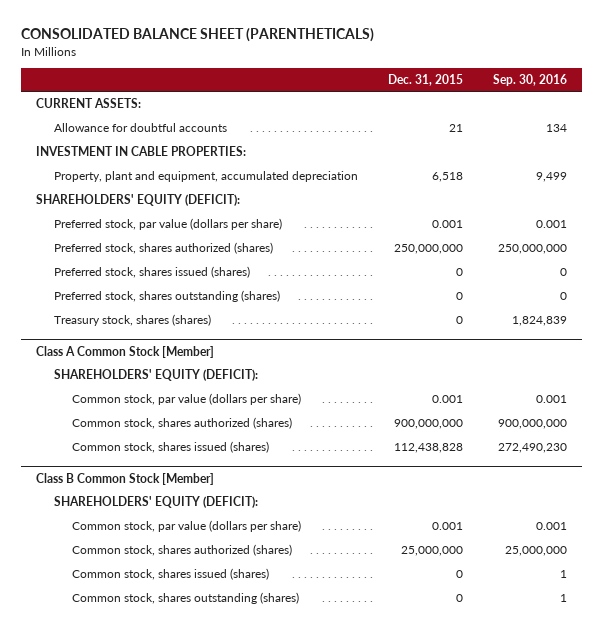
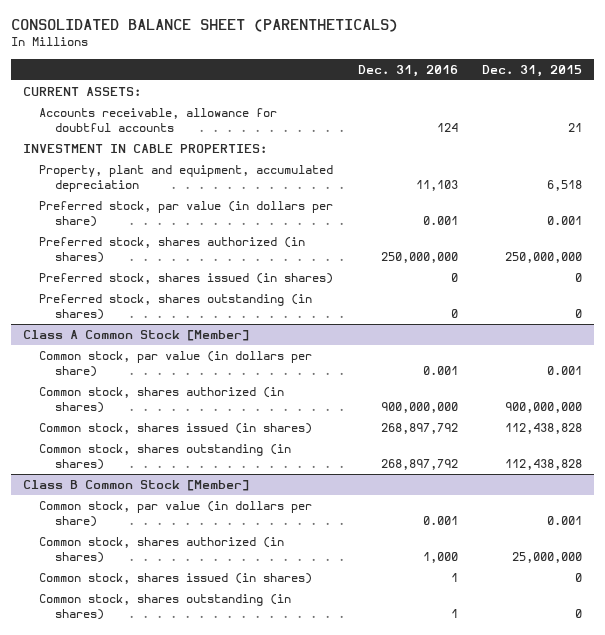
[493,73,568,86] Sep. 30, 2016 -> none
none -> [357,64,458,77] Dec. 31, 2016
[53,123,227,133] Allowance for doubtful accounts -> [39,108,278,132] Accounts receivable, allowance for doubtful accounts
[35,194,240,207] SHAREHOLDERS' EQUITY (DEFICIT): -> none
[53,314,211,327] Treasury stock, shares (shares) -> none
[53,218,282,231] Preferred stock, par value (dollars per share) -> [39,201,334,227] Preferred stock, par value (in dollars per share)
[53,242,273,255] Preferred stock, shares authorized (shares) -> [39,237,306,263] Preferred stock, shares authorized (in shares)
[53,266,250,279] Preferred stock, shares issued (shares) -> [39,273,334,285] Preferred stock, shares issued (in shares)
[53,290,280,303] Preferred stock, shares outstanding (shares) -> [39,294,313,320] Preferred stock, shares outstanding (in shares)
[53,369,258,382] SHAREHOLDERS' EQUITY (DEFICIT): -> none
[71,393,301,406] Common stock, par value (dollars per share) -> [39,351,313,377] Common stock, par value (in dollars per share)
[71,417,292,430] Common stock, shares authorized (shares) -> [39,387,285,413] Common stock, shares authorized (in shares)
[71,441,269,454] Common stock, shares issued (shares) -> [39,423,313,435] Common stock, shares issued (in shares)
none -> [39,444,292,470] Common stock, shares outstanding (in shares)
[53,496,258,509] SHAREHOLDERS' EQUITY (DEFICIT): -> none
[71,520,301,533] Common stock, par value (dollars per share) -> [39,501,313,527] Common stock, par value (in dollars per share)
[71,544,292,557] Common stock, shares authorized (shares) -> [39,537,285,563] Common stock, shares authorized (in shares)
[71,568,269,581] Common stock, shares issued (shares) -> [39,573,313,585] Common stock, shares issued (in shares)
[71,592,299,605] Common stock, shares outstanding (shares) -> [39,594,292,620] Common stock, shares outstanding (in shares)

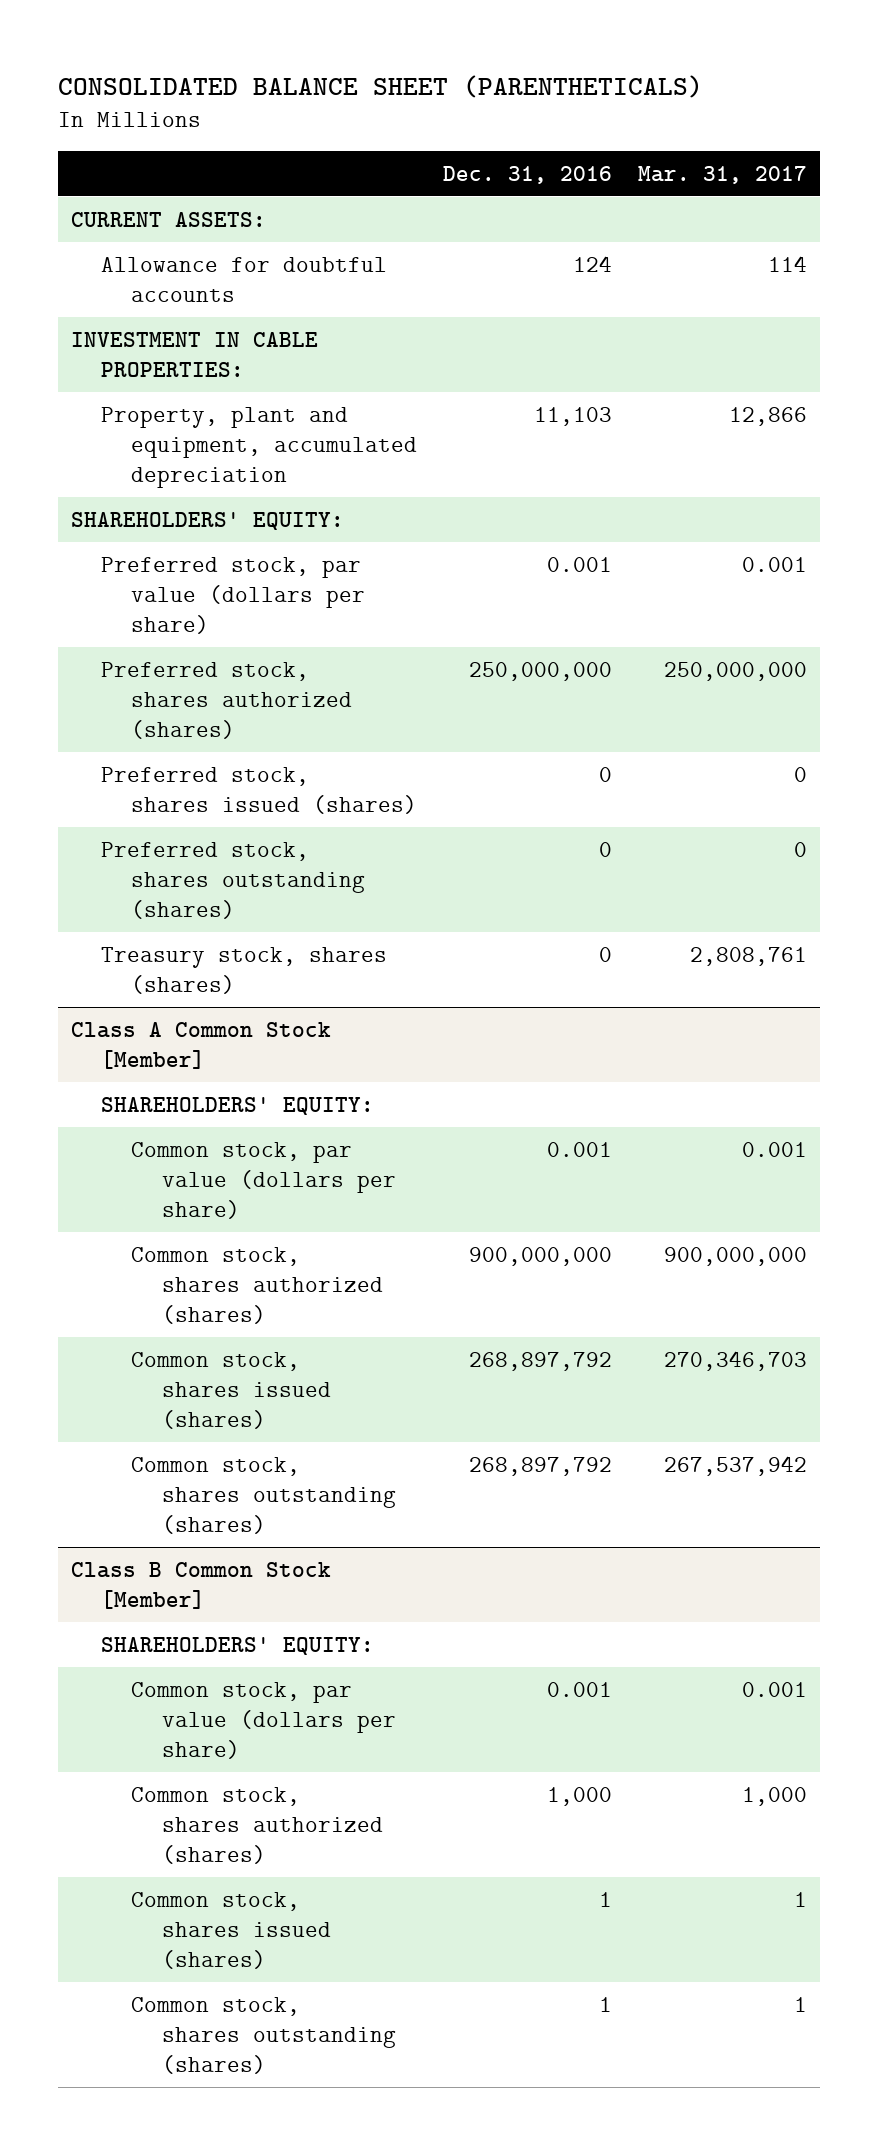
[481,64,582,77] Dec. 31, 2015 -> none
none -> [638,165,808,184] Mar. 31, 2017
[39,108,278,132] Accounts receivable, allowance for doubtful accounts -> [101,256,388,302] Allowance for doubtful accounts
none -> [70,511,344,530] SHAREHOLDERS' EQUITY:
[39,201,334,227] Preferred stock, par value (in dollars per share) -> [101,556,366,634] Preferred stock, par value (dollars per share)
[39,237,306,263] Preferred stock, shares authorized (in shares) -> [101,661,353,739] Preferred stock, shares authorized (shares)
[39,273,334,285] Preferred stock, shares issued (in shares) -> [101,766,418,814] Preferred stock, shares issued (shares)
[39,294,313,320] Preferred stock, shares outstanding (in shares) -> [101,841,366,919] Preferred stock, shares outstanding (shares)
none -> [101,946,388,994] Treasury stock, shares (shares)
none -> [101,1096,375,1115] SHAREHOLDERS' EQUITY:
[39,351,313,377] Common stock, par value (in dollars per share) -> [131,1141,396,1219] Common stock, par value (dollars per share)
[39,387,285,413] Common stock, shares authorized (in shares) -> [131,1246,383,1324] Common stock, shares authorized (shares)
[39,423,313,435] Common stock, shares issued (in shares) -> [131,1351,331,1429] Common stock, shares issued (shares)
[39,444,292,470] Common stock, shares outstanding (in shares) -> [131,1456,396,1534] Common stock, shares outstanding (shares)
none -> [101,1636,375,1655] SHAREHOLDERS' EQUITY:
[39,501,313,527] Common stock, par value (in dollars per share) -> [131,1681,396,1759] Common stock, par value (dollars per share)
[39,537,285,563] Common stock, shares authorized (in shares) -> [131,1786,383,1864] Common stock, shares authorized (shares)
[39,573,313,585] Common stock, shares issued (in shares) -> [131,1891,331,1969] Common stock, shares issued (shares)
[39,594,292,620] Common stock, shares outstanding (in shares) -> [131,1996,396,2074] Common stock, shares outstanding (shares)

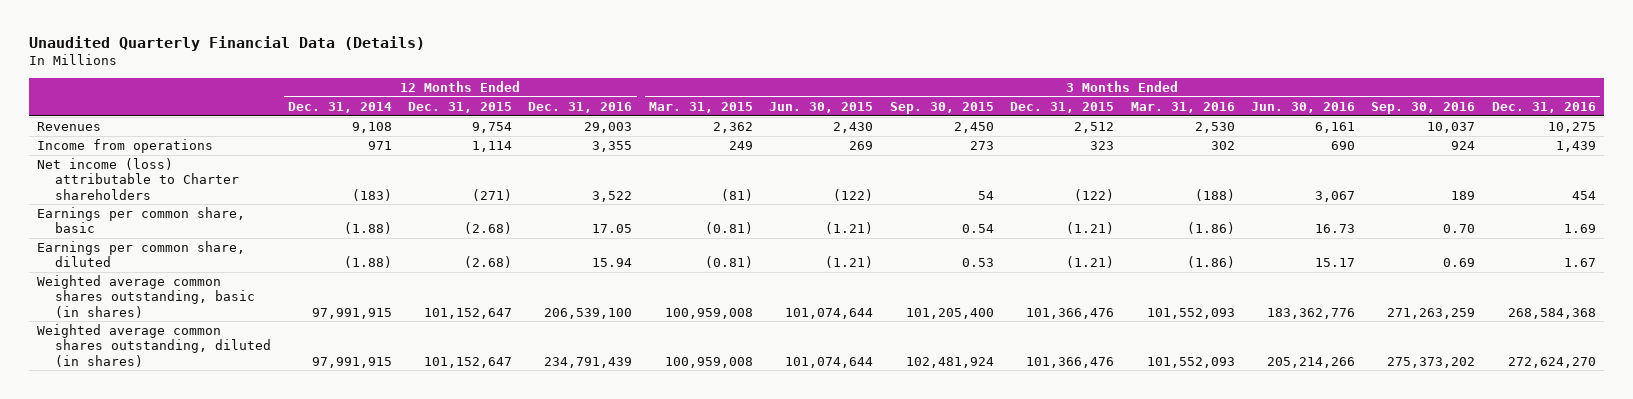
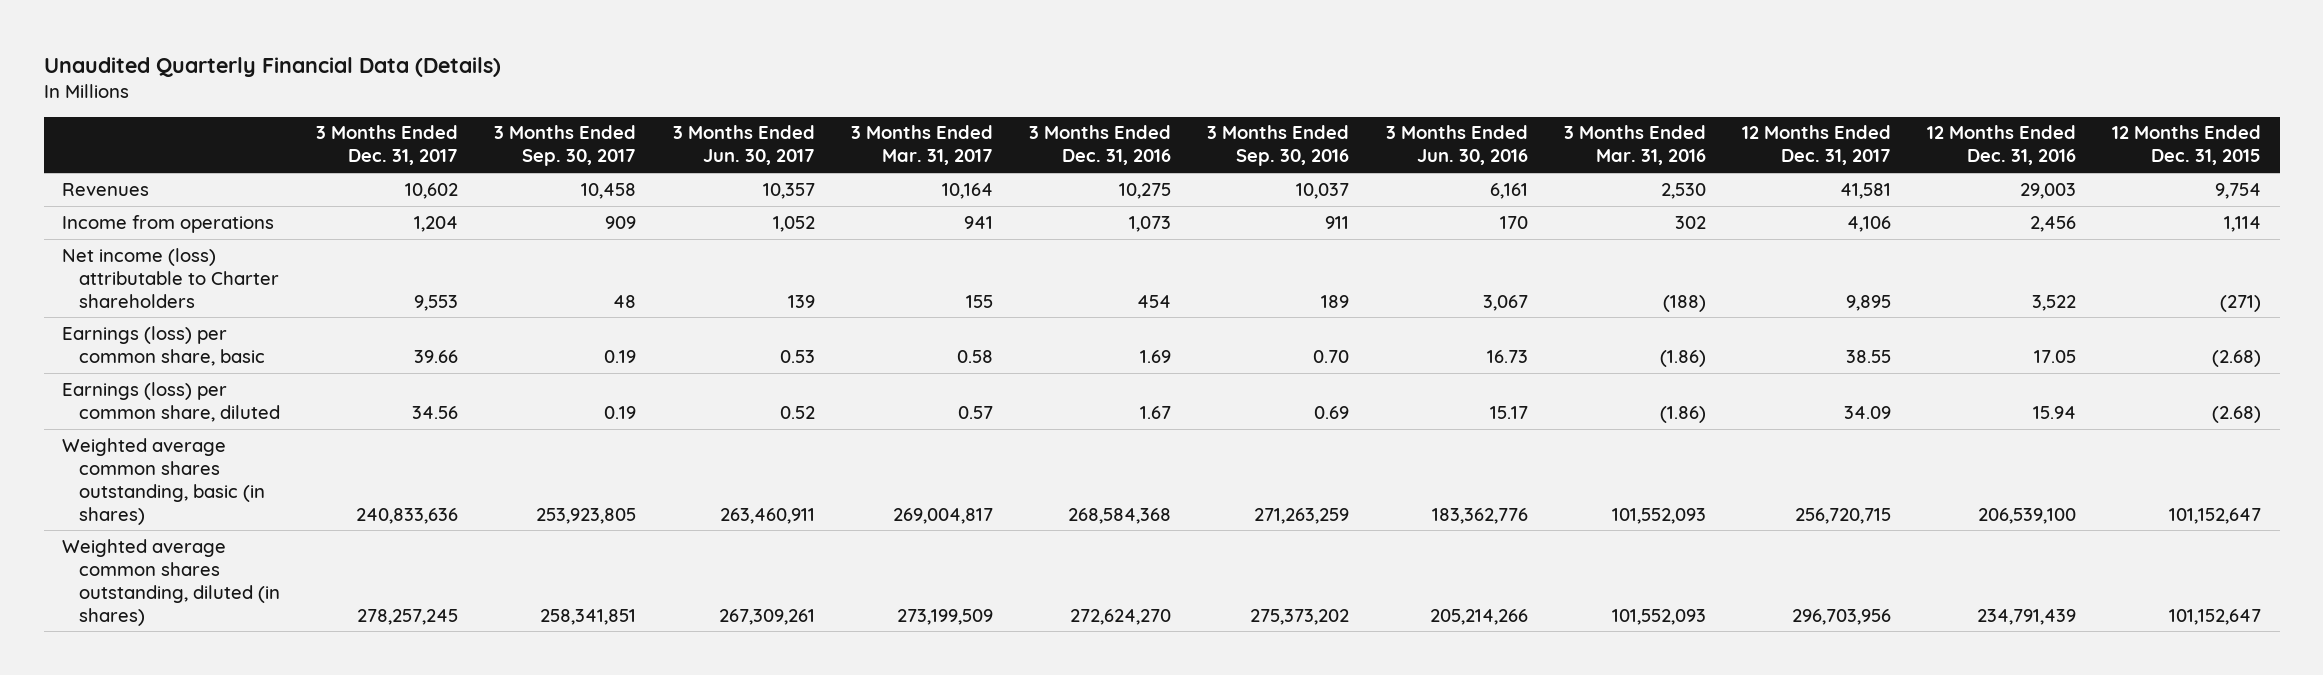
[287,101,392,113] Dec. 31, 2014 -> none
[648,101,753,113] Mar. 31, 2015 -> none
[769,101,874,113] Jun. 30, 2015 -> none
[889,101,994,114] Sep. 30, 2015 -> none
[1010,101,1115,113] Dec. 31, 2015 -> none
none -> [316,125,459,166] 3 Months Ended Dec. 31, 2017
none -> [494,125,637,167] 3 Months Ended Sep. 30, 2017
none -> [672,125,815,166] 3 Months Ended Jun. 30, 2017
none -> [850,125,993,166] 3 Months Ended Mar. 31, 2017
none -> [1742,125,1892,166] 12 Months Ended Dec. 31, 2017
[592,141,633,153] 3,355 -> [2030,215,2077,232] 2,456
[1330,141,1355,151] 690 -> [1499,215,1528,229] 170
[1451,141,1476,151] 924 -> [1325,215,1350,229] 911
[1555,141,1596,153] 1,439 -> [1129,215,1172,232] 1,073
[37,207,246,234] Earnings per common share, basic -> [61,325,265,366] Earnings (loss) per common share, basic
[37,241,246,268] Earnings per common share, diluted -> [61,381,280,422] Earnings (loss) per common share, diluted

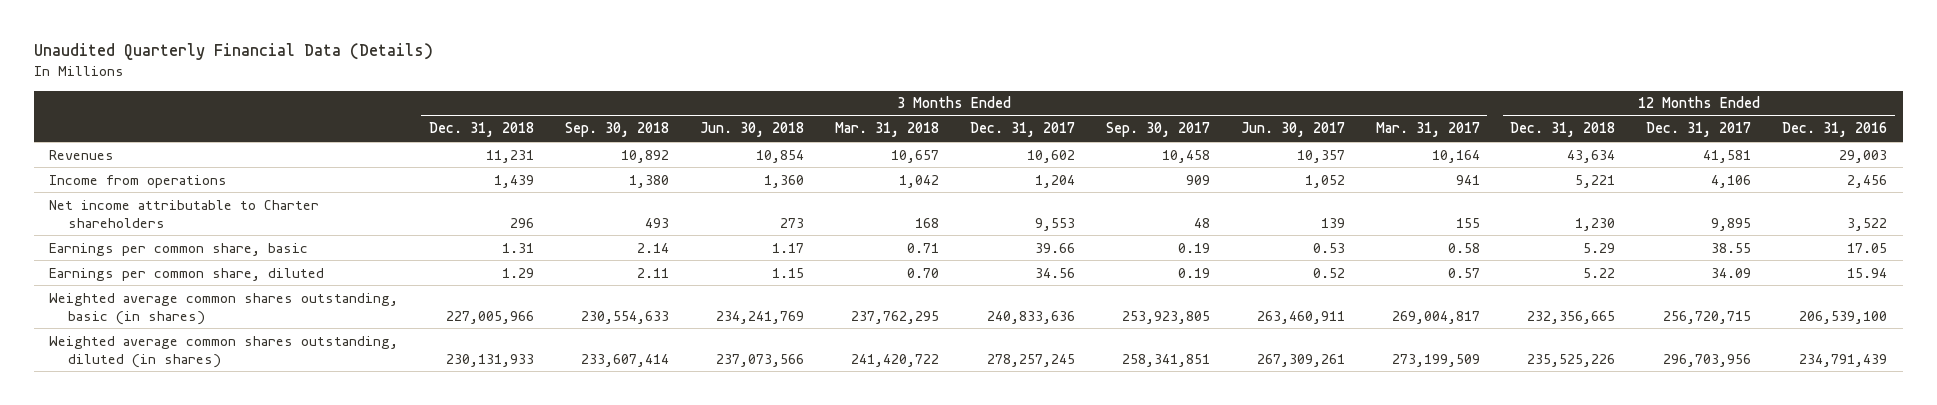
[1029,125,1172,166] 3 Months Ended Dec. 31, 2016 -> none
[1207,125,1350,167] 3 Months Ended Sep. 30, 2016 -> none
[1385,125,1528,166] 3 Months Ended Jun. 30, 2016 -> none
[1563,125,1706,166] 3 Months Ended Mar. 31, 2016 -> none
[2112,125,2262,166] 12 Months Ended Dec. 31, 2015 -> none
none -> [429,122,535,138] Dec. 31, 2018
none -> [565,122,670,138] Sep. 30, 2018
none -> [699,122,804,138] Jun. 30, 2018
none -> [834,122,939,138] Mar. 31, 2018
none -> [1510,122,1616,138] Dec. 31, 2018
[61,247,279,308] Net income (loss) attributable to Charter shareholders -> [49,199,320,228] Net income attributable to Charter shareholders
[61,325,265,366] Earnings (loss) per common share, basic -> [49,242,309,256] Earnings per common share, basic
[61,381,280,422] Earnings (loss) per common share, diluted -> [49,267,325,281] Earnings per common share, diluted

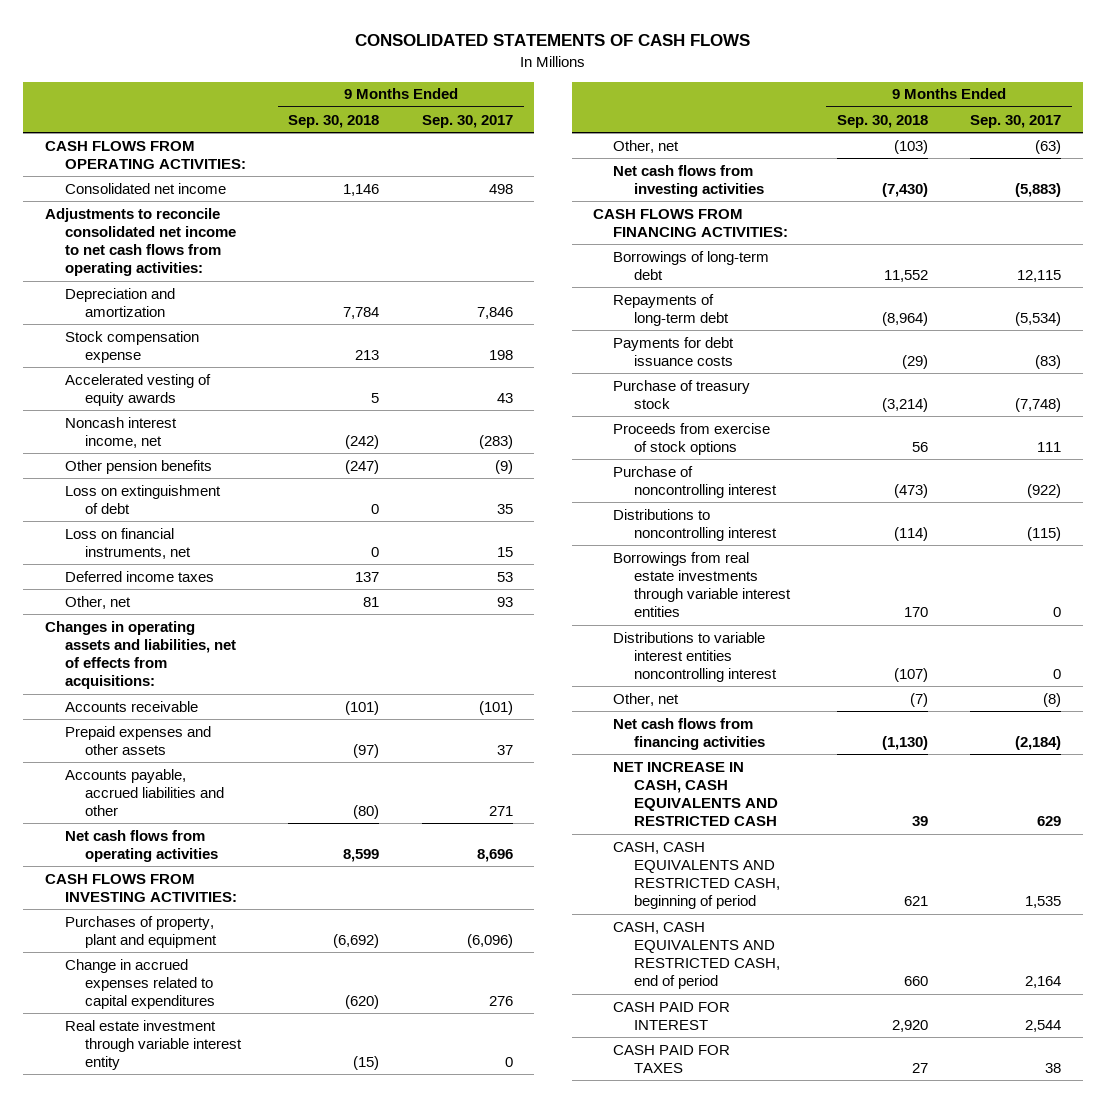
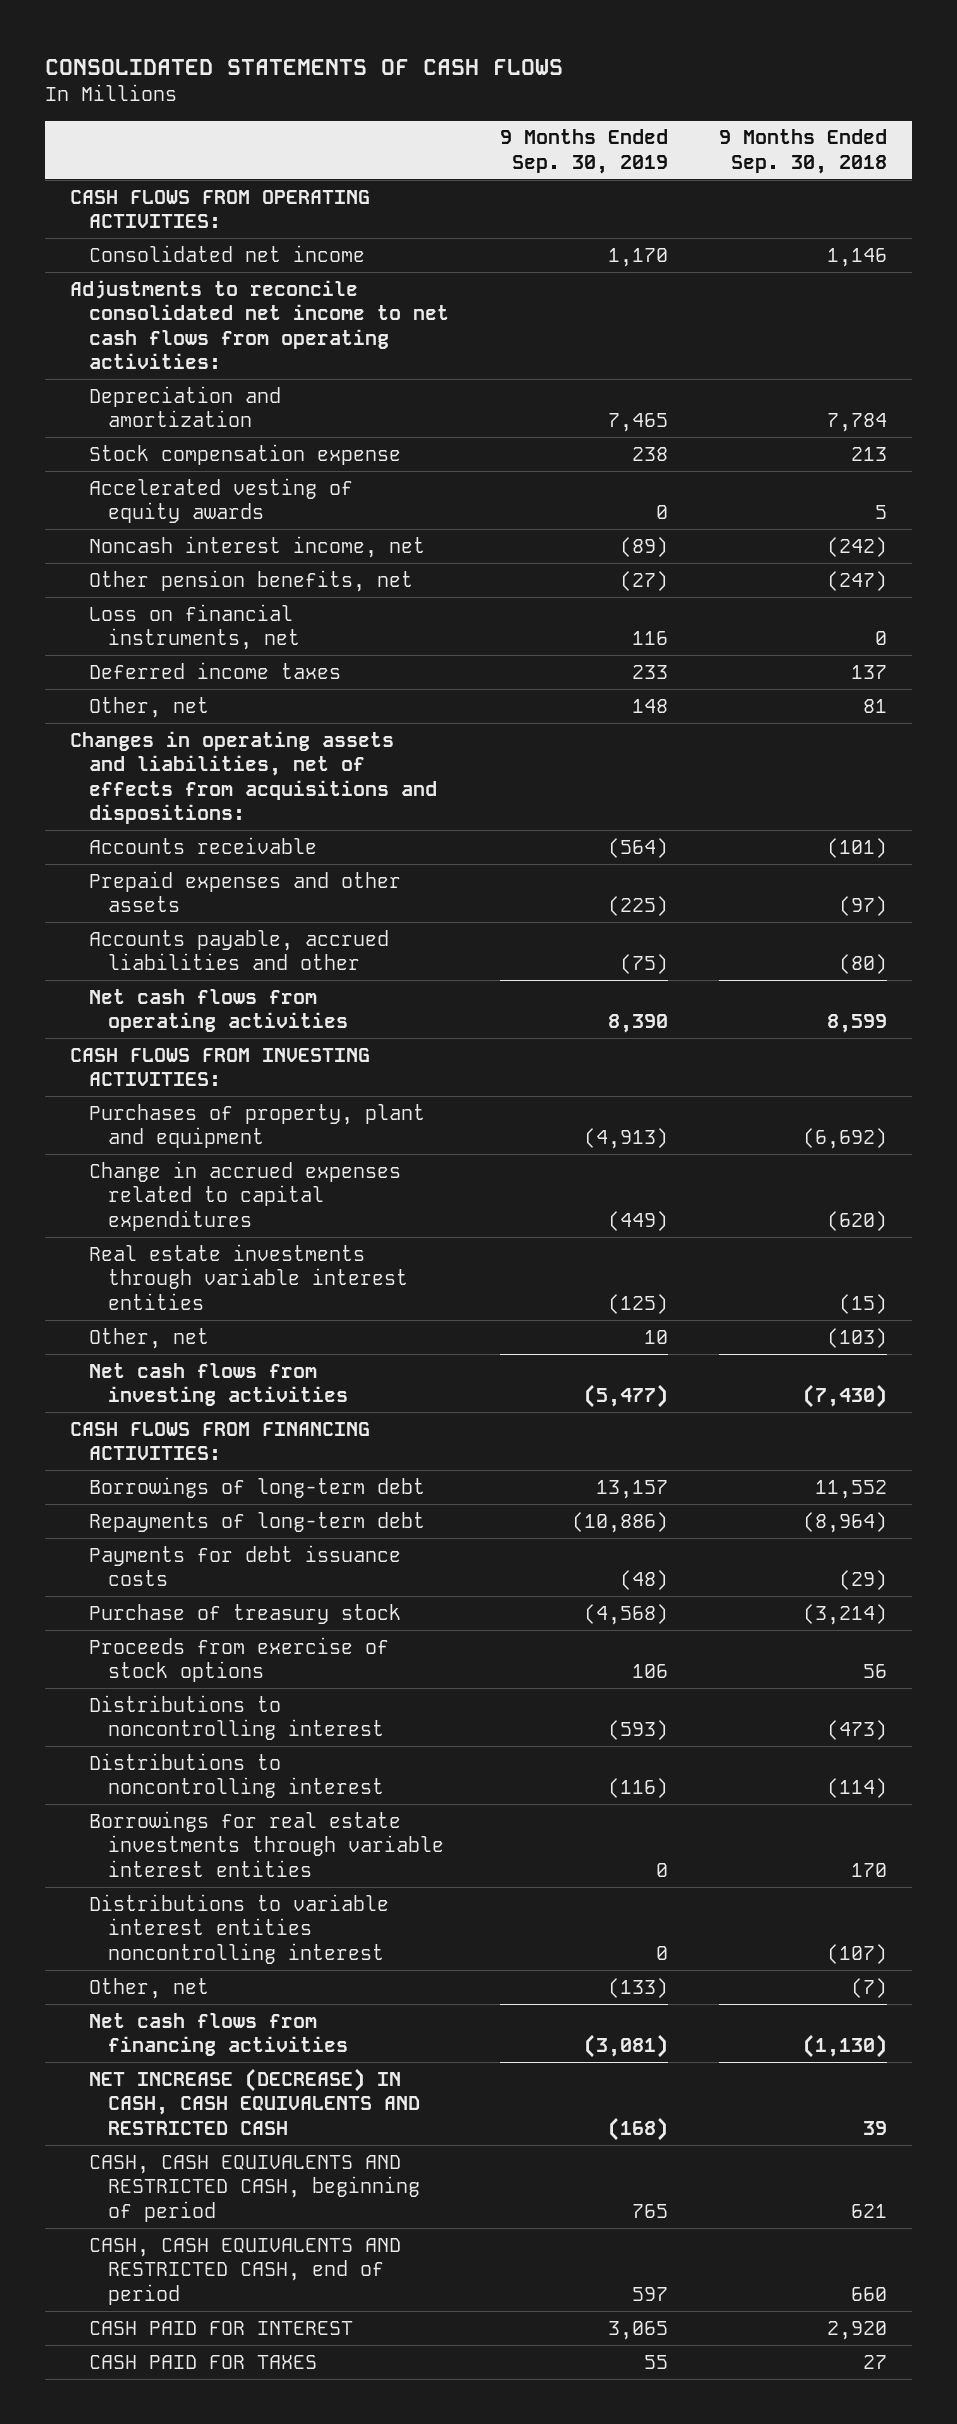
[421,114,513,128] Sep. 30, 2017 -> none
none -> [499,129,668,174] 9 Months Ended Sep. 30, 2019
[64,484,221,514] Loss on extinguishment of debt -> none
[64,459,212,474] Other pension benefits -> [88,569,413,592] Other pension benefits, net
[44,620,236,690] Changes in operating assets and liabilities, net of effects from acquisitions: -> [70,730,437,825] Changes in operating assets and liabilities, net of effects from acquisitions and dispositions:
[64,1019,243,1071] Real estate investment through variable interest entity -> [88,1243,408,1310] Real estate investments through variable interest entities
[613,465,777,498] Purchase of noncontrolling interest -> [88,1694,384,1741] Distributions to noncontrolling interest
[613,551,791,618] Borrowings from real estate investments through variable interest entities -> [88,1810,444,1877] Borrowings for real estate investments through variable interest entities
[613,761,778,827] NET INCREASE IN CASH, CASH EQUIVALENTS AND RESTRICTED CASH -> [88,2067,420,2135] NET INCREASE (DECREASE) IN CASH, CASH EQUIVALENTS AND RESTRICTED CASH

